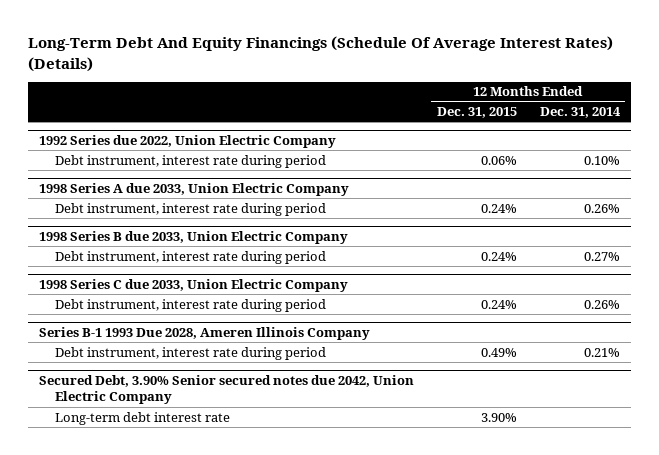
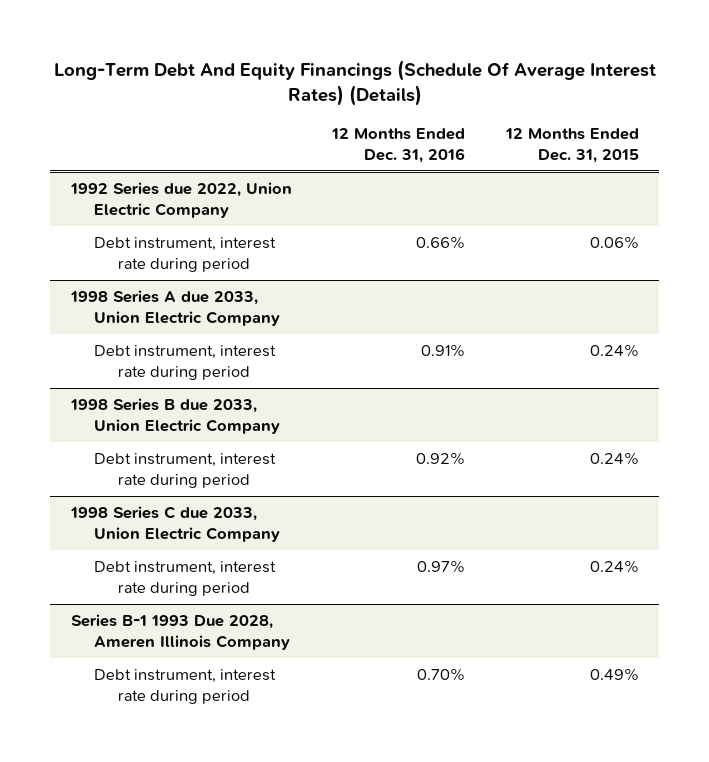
[539,107,621,119] Dec. 31, 2014 -> none
none -> [331,128,466,163] 12 Months Ended Dec. 31, 2016
[39,374,415,405] Secured Debt, 3.90% Senior secured notes due 2042, Union Electric Company -> none
[55,411,231,425] Long-term debt interest rate -> none

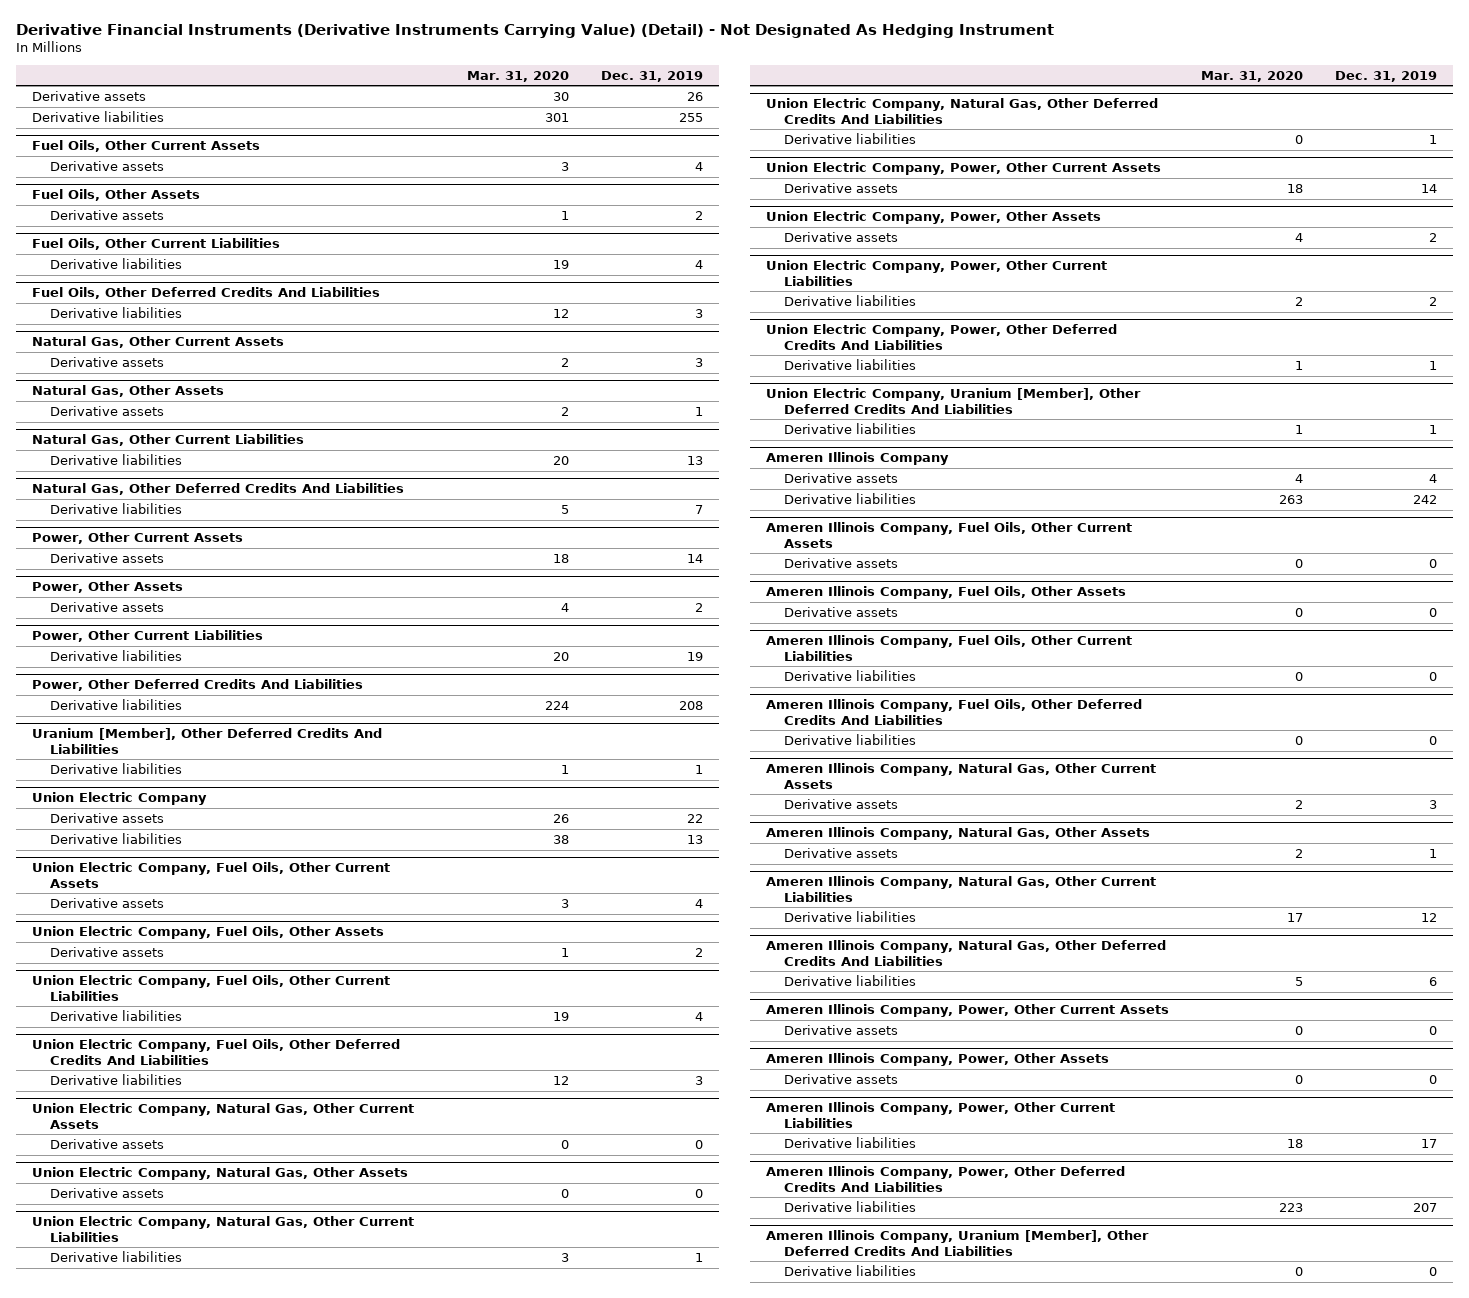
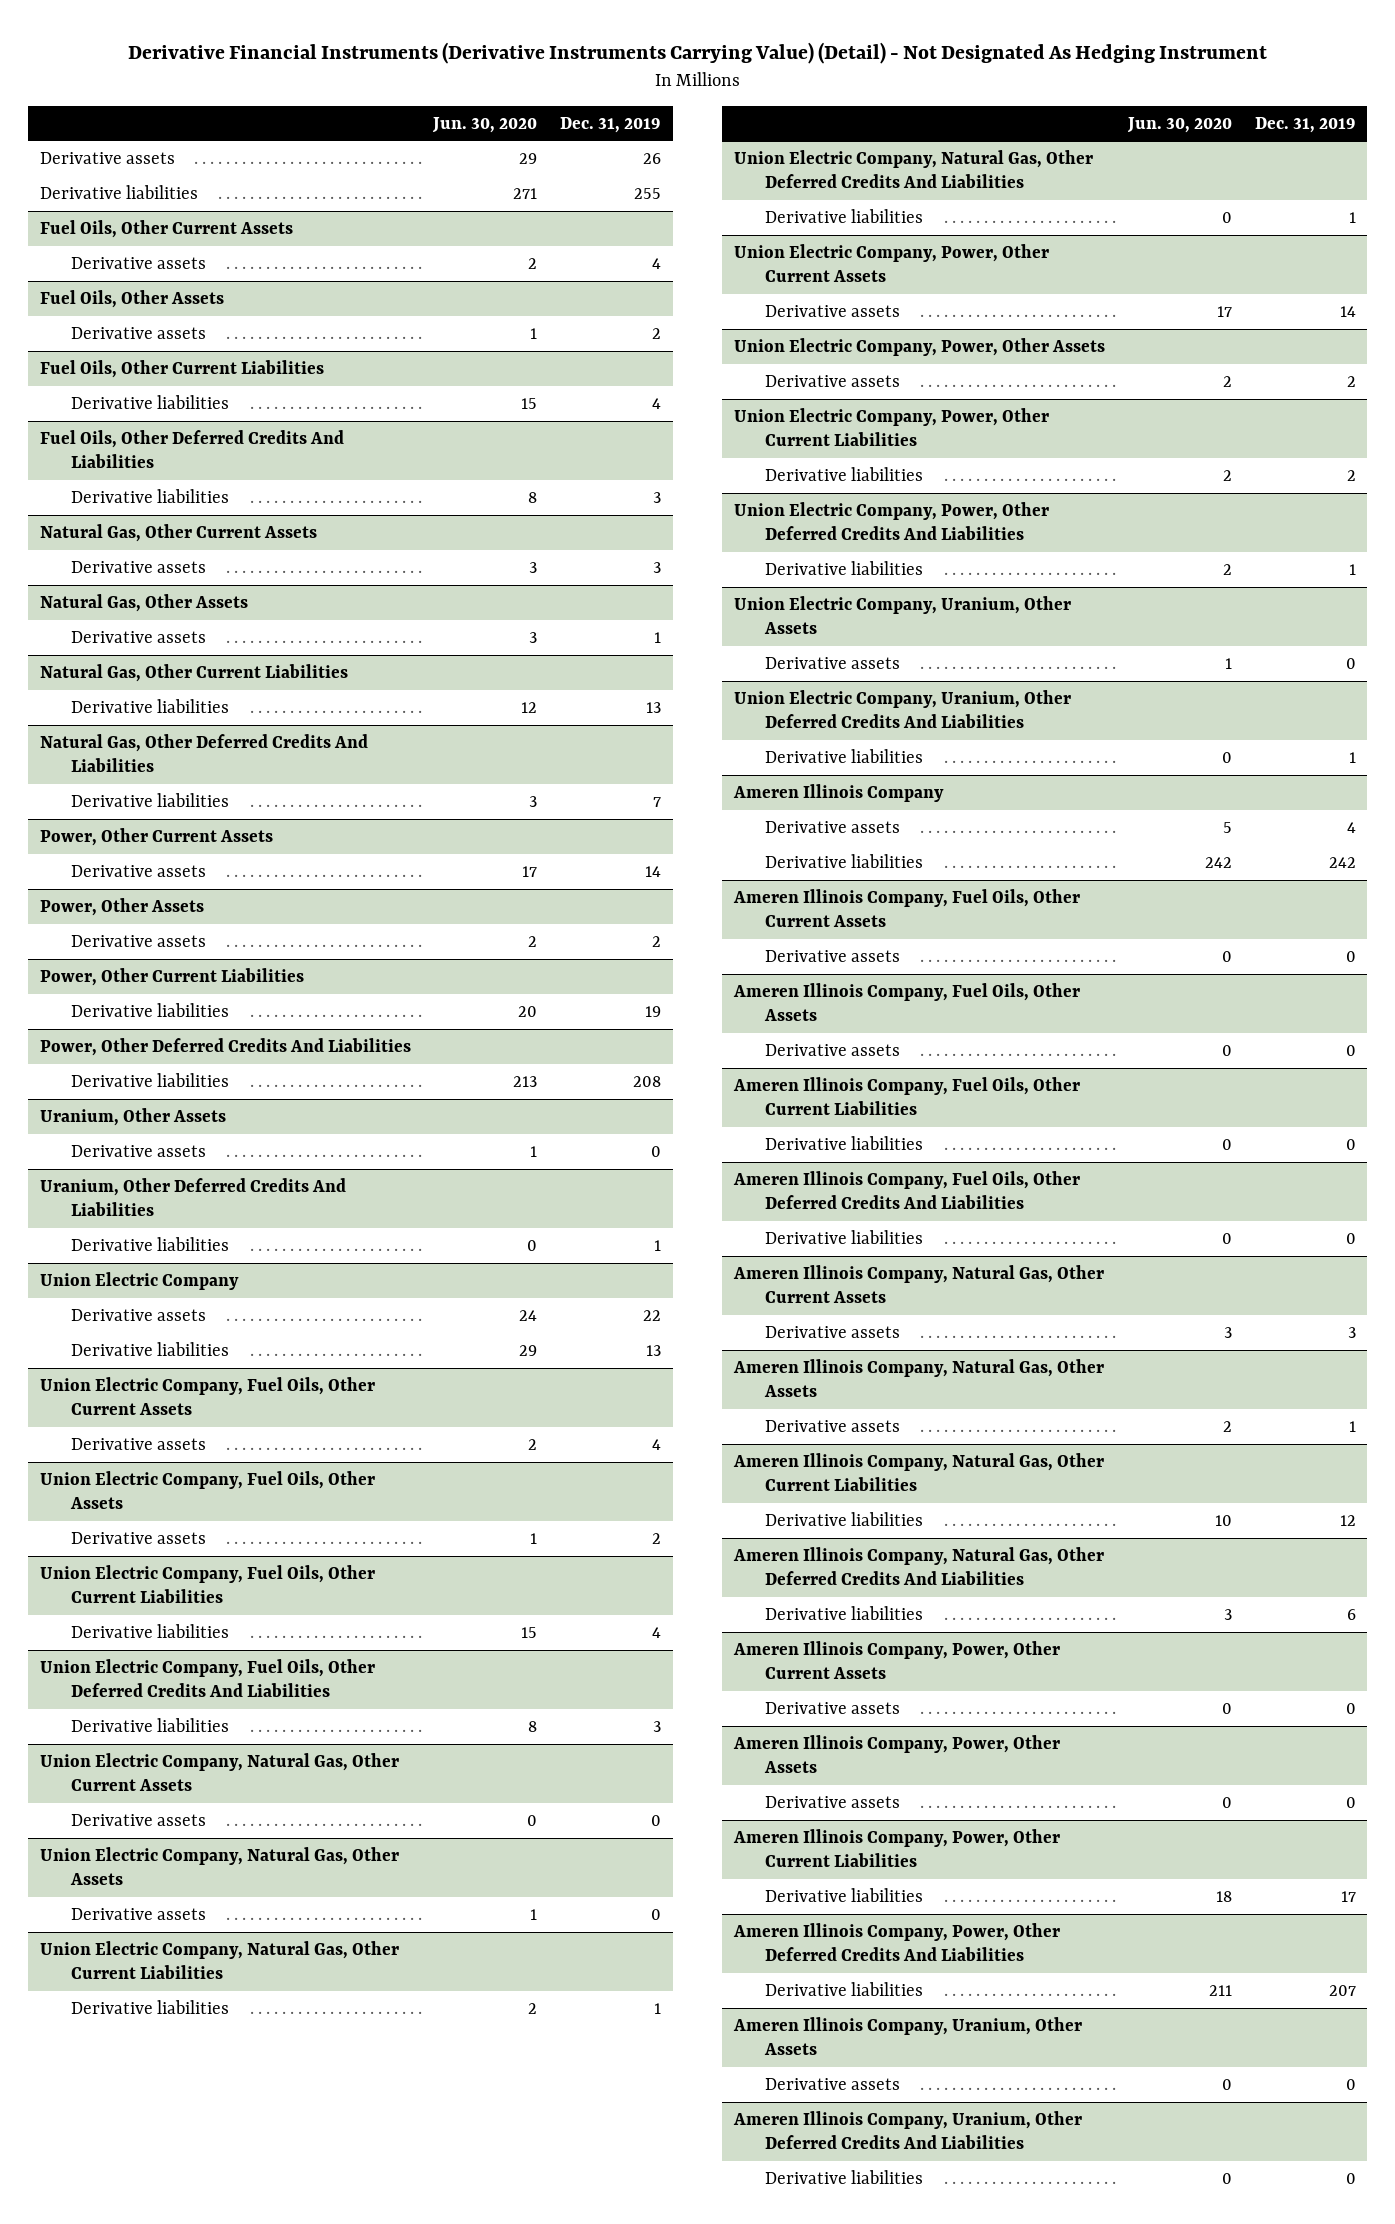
[466,70,569,82] Mar. 31, 2020 -> none
none -> [432,116,538,133] Jun. 30, 2020
none -> [39,1108,226,1127] Uranium, Other Assets
none -> [70,1145,206,1158] Derivative assets
[31,728,382,754] Uranium [Member], Other Deferred Credits And Liabilities -> [39,1178,346,1216] Uranium, Other Deferred Credits And Liabilities
none -> [733,596,1071,634] Union Electric Company, Uranium, Other Assets
none -> [765,657,901,670] Derivative assets
[766,388,1142,414] Union Electric Company, Uranium [Member], Other Deferred Credits And Liabilities -> [733,690,1071,728] Union Electric Company, Uranium, Other Deferred Credits And Liabilities
none -> [732,2017,1082,2055] Ameren Illinois Company, Uranium, Other Assets
none -> [765,2078,901,2091] Derivative assets
[766,1230,1150,1256] Ameren Illinois Company, Uranium [Member], Other Deferred Credits And Liabilities -> [732,2111,1082,2149] Ameren Illinois Company, Uranium, Other Deferred Credits And Liabilities

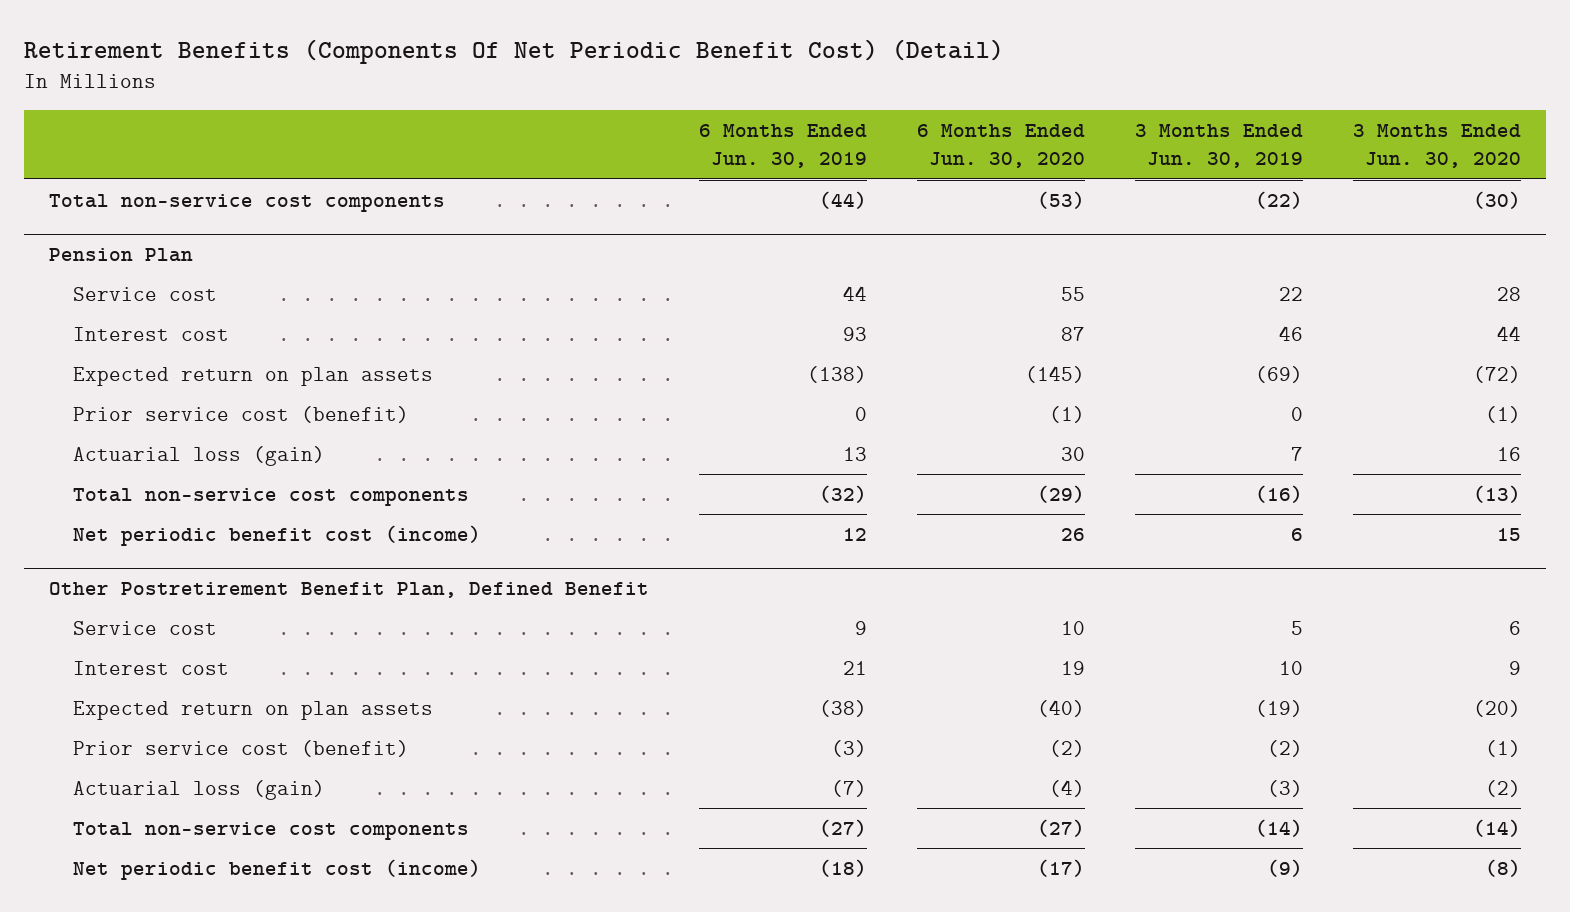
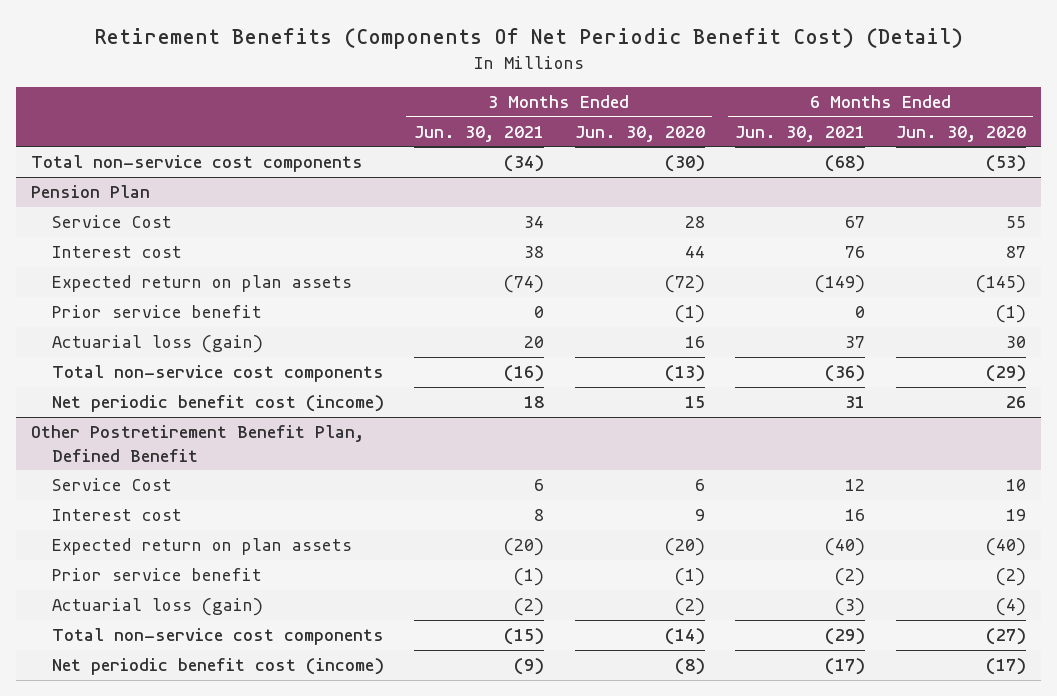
[698,123,867,169] 6 Months Ended Jun. 30, 2019 -> none
[1134,123,1303,169] 3 Months Ended Jun. 30, 2019 -> none
none -> [414,125,545,142] Jun. 30, 2021
none -> [735,125,866,142] Jun. 30, 2021
[72,286,217,301] Service cost -> [51,215,172,229] Service Cost
[72,405,409,423] Prior service cost (benefit) -> [51,305,262,319] Prior service benefit
[72,620,217,635] Service cost -> [51,478,172,492] Service Cost
[72,739,409,757] Prior service cost (benefit) -> [51,568,262,582] Prior service benefit

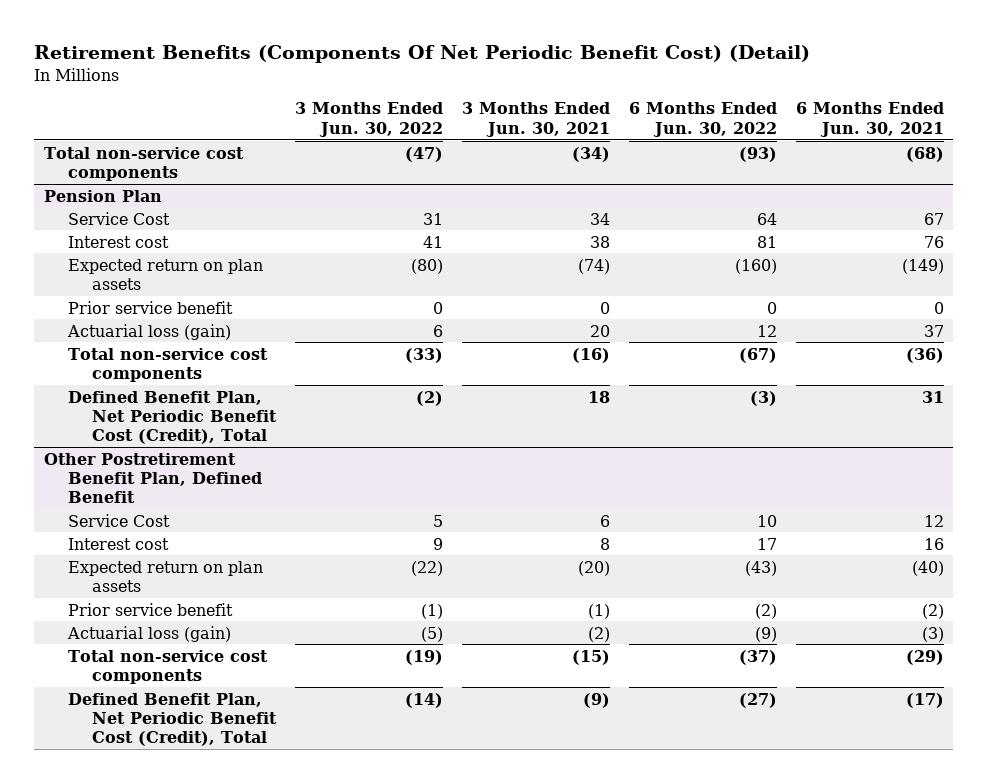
[574,125,705,142] Jun. 30, 2020 -> none
[895,125,1026,142] Jun. 30, 2020 -> none
none -> [295,102,444,137] 3 Months Ended Jun. 30, 2022
none -> [628,102,777,137] 6 Months Ended Jun. 30, 2022
[51,395,384,413] Net periodic benefit cost (income) -> [67,390,278,445] Defined Benefit Plan, Net Periodic Benefit Cost (Credit), Total
[51,658,384,676] Net periodic benefit cost (income) -> [67,692,278,747] Defined Benefit Plan, Net Periodic Benefit Cost (Credit), Total

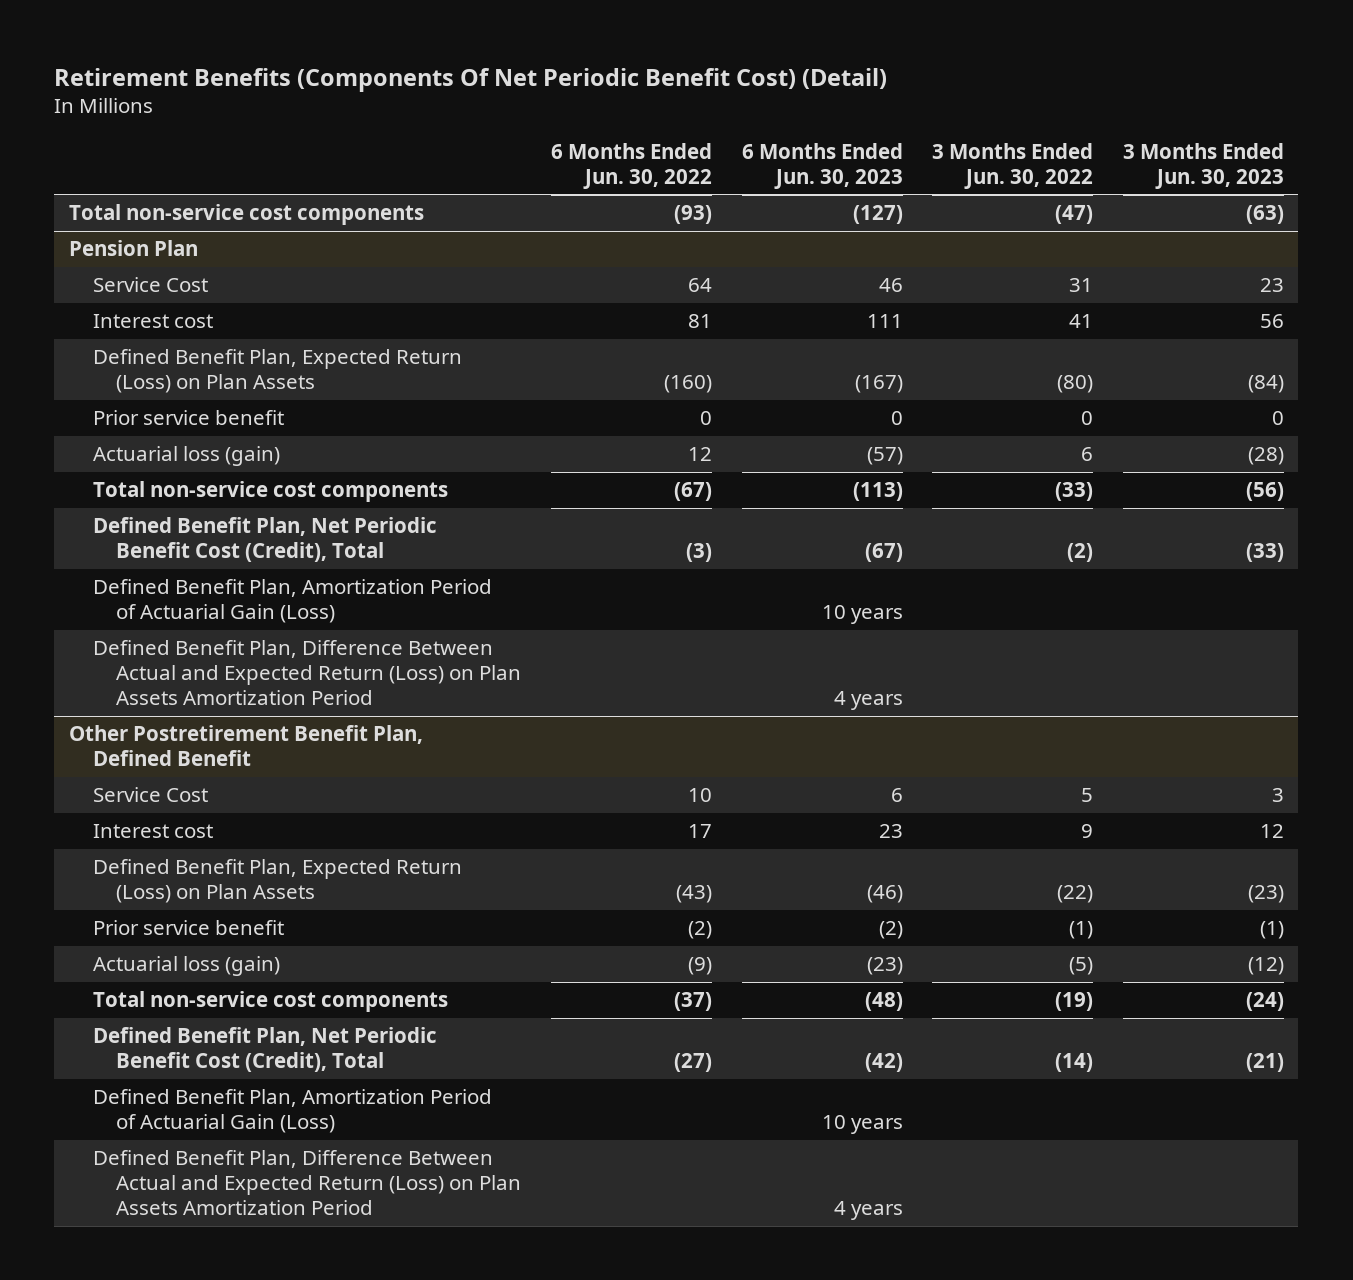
[462,102,611,137] 3 Months Ended Jun. 30, 2021 -> none
[795,102,944,137] 6 Months Ended Jun. 30, 2021 -> none
none -> [741,142,903,189] 6 Months Ended Jun. 30, 2023
none -> [1122,142,1284,189] 3 Months Ended Jun. 30, 2023
[67,258,263,290] Expected return on plan assets -> [92,349,462,394] Defined Benefit Plan, Expected Return (Loss) on Plan Assets
none -> [92,579,492,624] Defined Benefit Plan, Amortization Period of Actuarial Gain (Loss)
none -> [92,640,522,705] Defined Benefit Plan, Difference Between Actual and Expected Return (Loss) on Plan Assets Amortization Period
[67,560,263,592] Expected return on plan assets -> [92,859,462,904] Defined Benefit Plan, Expected Return (Loss) on Plan Assets
none -> [92,1089,492,1134] Defined Benefit Plan, Amortization Period of Actuarial Gain (Loss)
none -> [92,1150,522,1215] Defined Benefit Plan, Difference Between Actual and Expected Return (Loss) on Plan Assets Amortization Period

